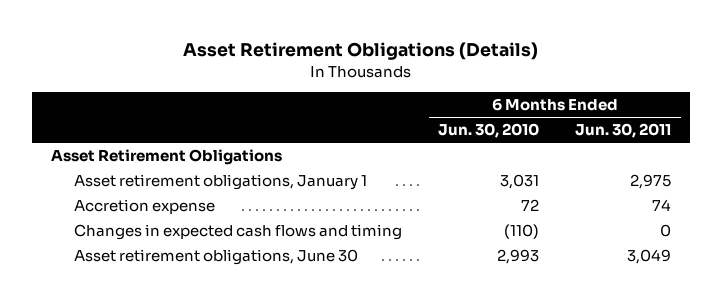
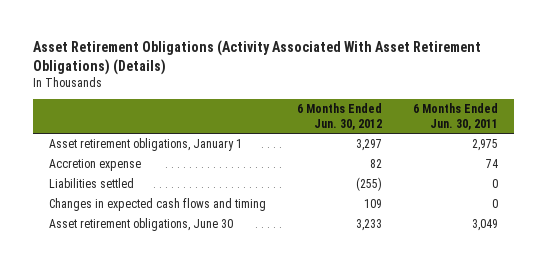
[182,41,538,60] Asset Retirement Obligations (Details) -> [33,40,482,75] Asset Retirement Obligations (Activity Associated With Asset Retirement Obligations) (Details)
[438,123,540,139] Jun. 30, 2010 -> none
none -> [297,102,383,130] 6 Months Ended Jun. 30, 2012
[50,149,282,166] Asset Retirement Obligations -> none
none -> [48,178,134,189] Liabilities settled

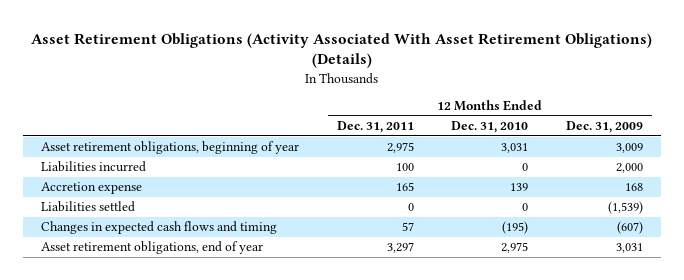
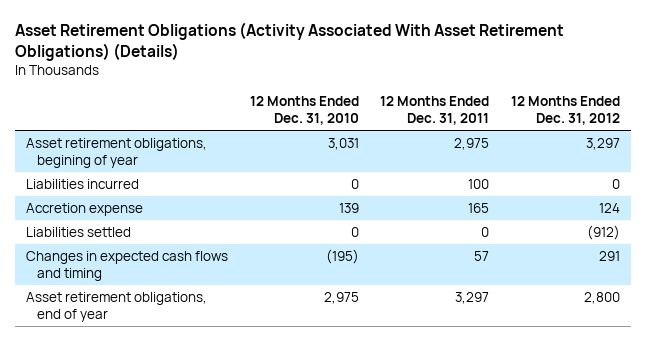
[565,121,643,134] Dec. 31, 2009 -> none
none -> [511,96,621,125] 12 Months Ended Dec. 31, 2012
[41,141,300,155] Asset retirement obligations, beginning of year -> [25,138,207,168] Asset retirement obligations, begining of year

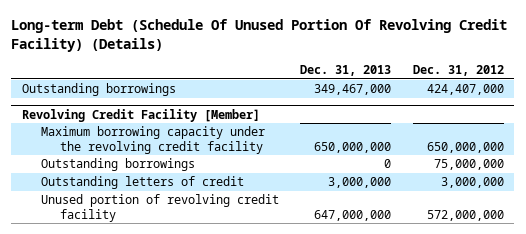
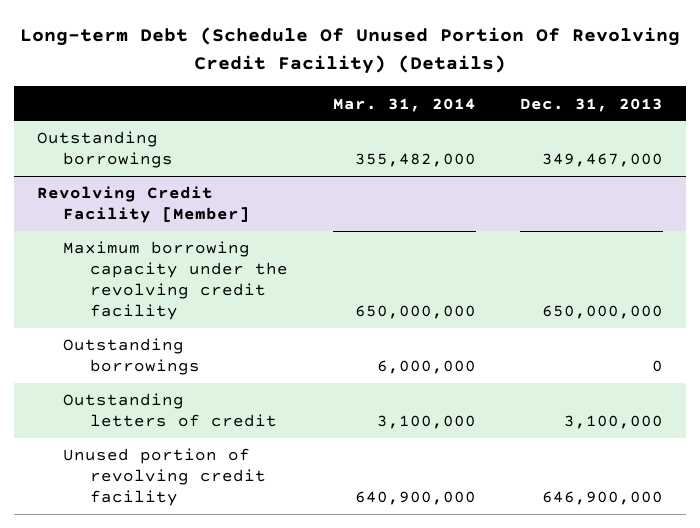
[412,64,504,76] Dec. 31, 2012 -> none
none -> [332,97,476,112] Mar. 31, 2014
[328,177,392,189] 3,000,000 -> [564,415,664,430] 3,100,000
[314,209,392,221] 647,000,000 -> [542,491,664,506] 646,900,000

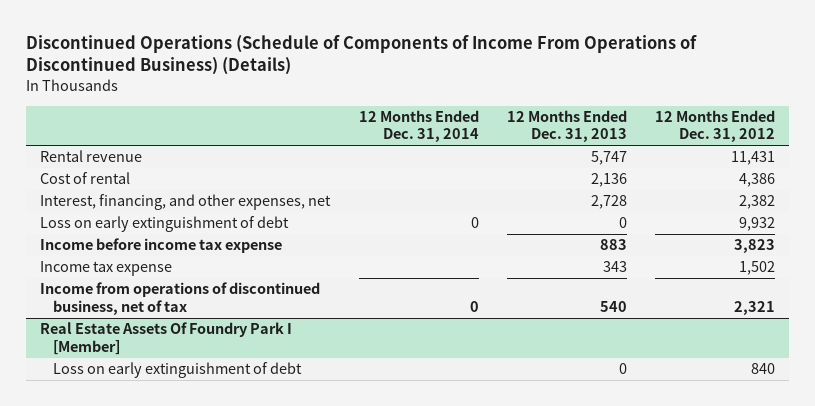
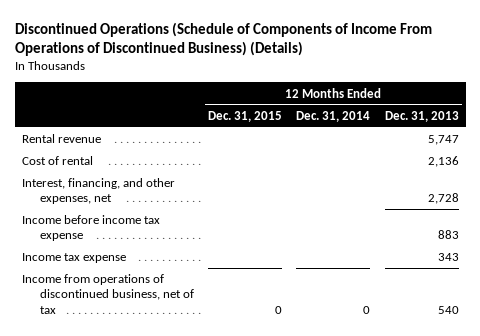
[654,109,775,143] 12 Months Ended Dec. 31, 2012 -> none
none -> [208,110,283,122] Dec. 31, 2015
[40,216,290,233] Loss on early extinguishment of debt -> none
[40,322,293,355] Real Estate Assets Of Foundry Park I [Member] -> none
[53,362,303,379] Loss on early extinguishment of debt -> none

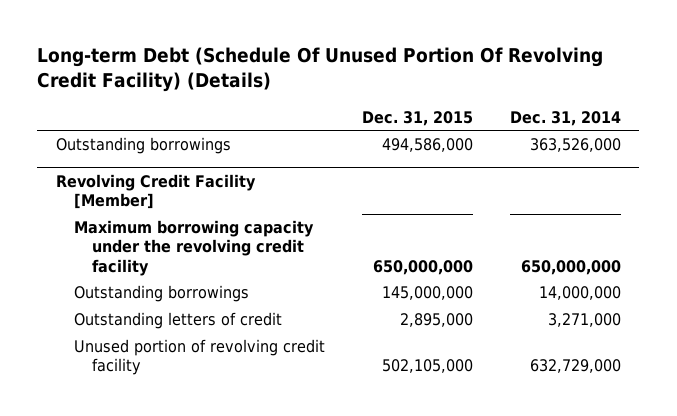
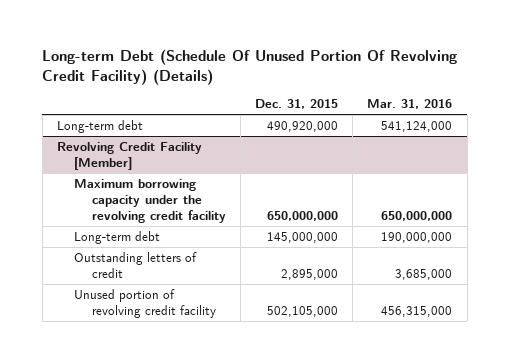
[509,110,621,126] Dec. 31, 2014 -> none
none -> [367,99,453,110] Mar. 31, 2016
[55,137,231,155] Outstanding borrowings -> none
none -> [56,119,143,133] Long-term debt
[74,285,250,303] Outstanding borrowings -> [74,230,161,244] Long-term debt

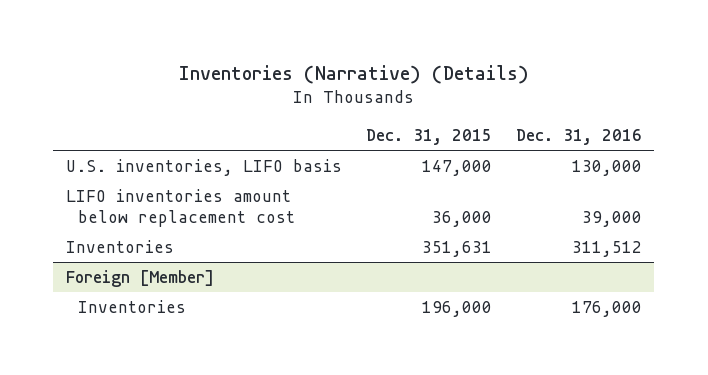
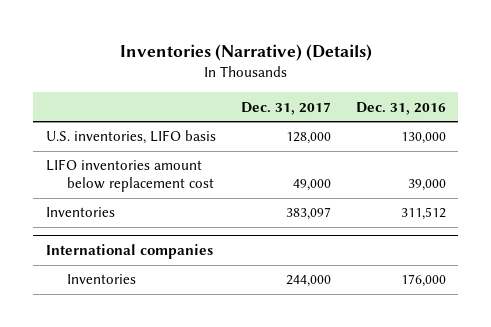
[365,129,492,146] Dec. 31, 2015 -> none
none -> [240,101,331,115] Dec. 31, 2017
[65,269,214,287] Foreign [Member] -> [45,244,213,260] International companies

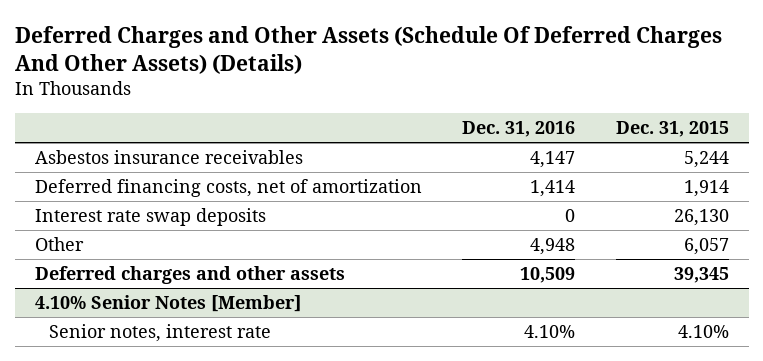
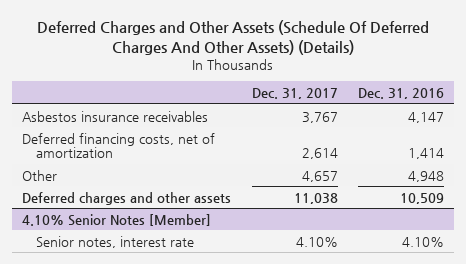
[615,121,729,138] Dec. 31, 2015 -> none
none -> [251,88,338,100] Dec. 31, 2017
[34,208,266,227] Interest rate swap deposits -> none

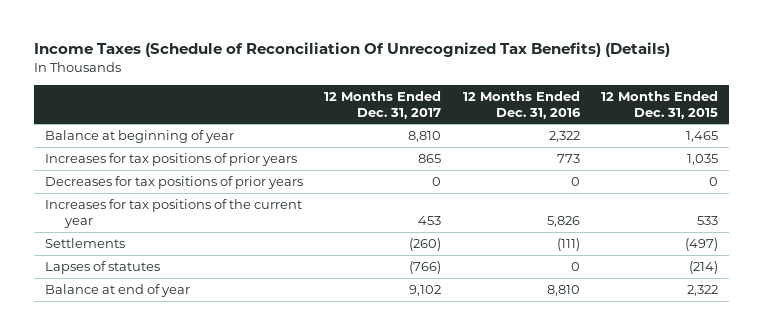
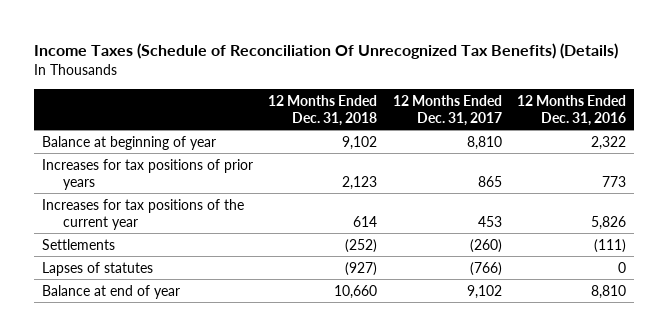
[601,90,719,119] 12 Months Ended Dec. 31, 2015 -> none
none -> [268,94,378,126] 12 Months Ended Dec. 31, 2018
[44,175,303,189] Decreases for tax positions of prior years -> none

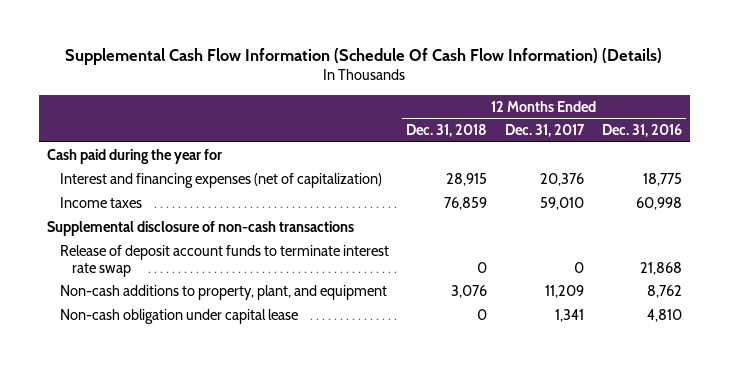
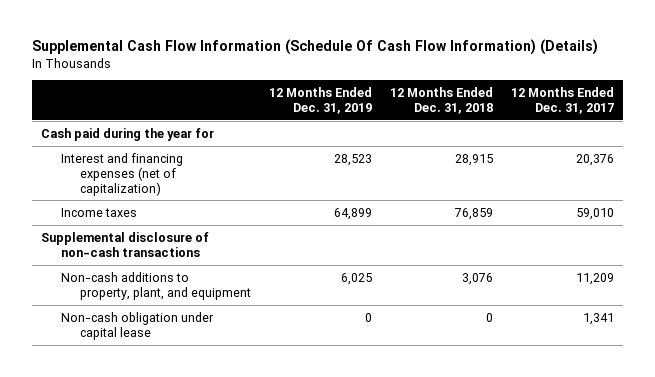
[601,124,682,138] Dec. 31, 2016 -> none
none -> [269,86,373,114] 12 Months Ended Dec. 31, 2019
[59,244,389,277] Release of deposit account funds to terminate interest rate swap -> none

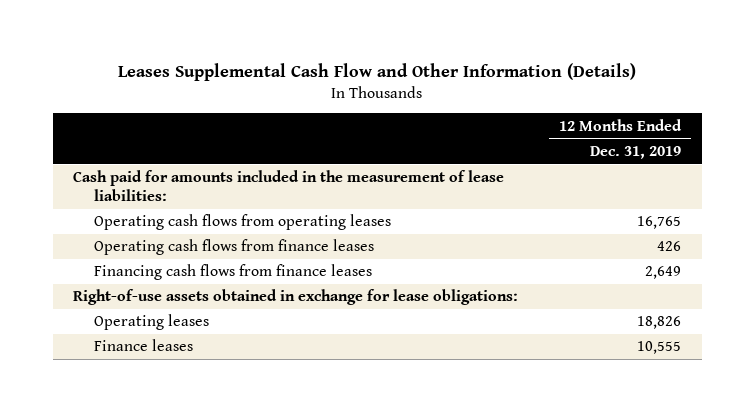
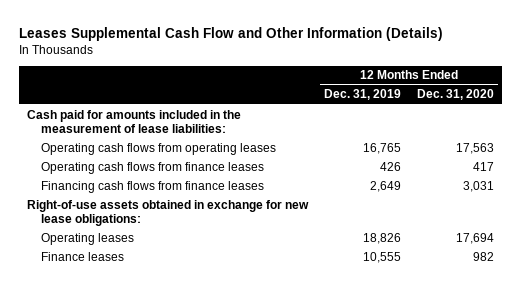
none -> [417,89,495,101] Dec. 31, 2020
[73,289,519,306] Right-of-use assets obtained in exchange for lease obligations: -> [27,199,310,226] Right-of-use assets obtained in exchange for new lease obligations:

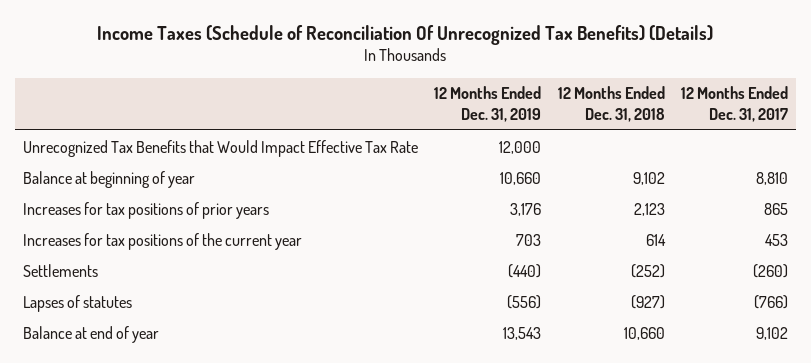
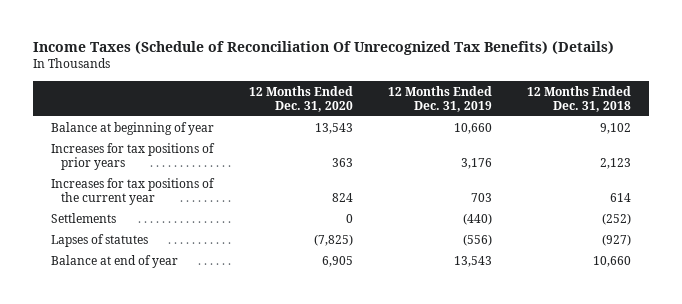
[680,86,788,122] 12 Months Ended Dec. 31, 2017 -> none
none -> [248,85,353,112] 12 Months Ended Dec. 31, 2020
[22,139,418,157] Unrecognized Tax Benefits that Would Impact Effective Tax Rate -> none

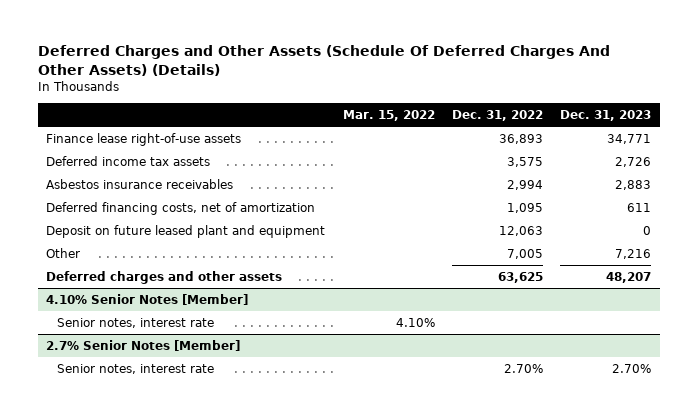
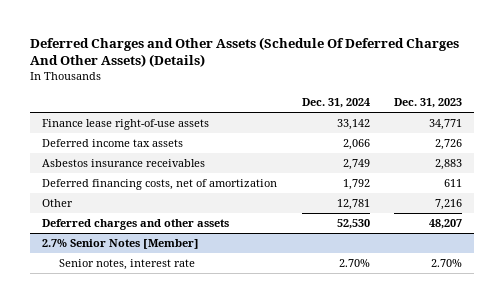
[342,110,435,122] Mar. 15, 2022 -> none
[451,110,543,122] Dec. 31, 2022 -> none
none -> [301,97,370,108] Dec. 31, 2024
[46,225,326,239] Deposit on future leased plant and equipment -> none
[46,294,249,306] 4.10% Senior Notes [Member] -> none
[56,318,214,329] Senior notes, interest rate -> none

